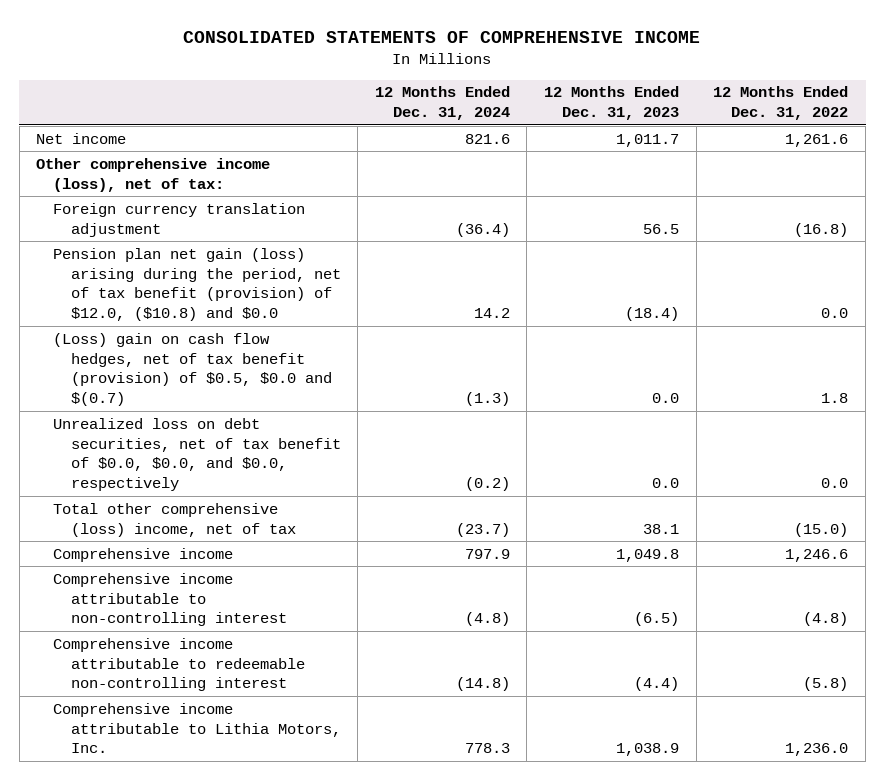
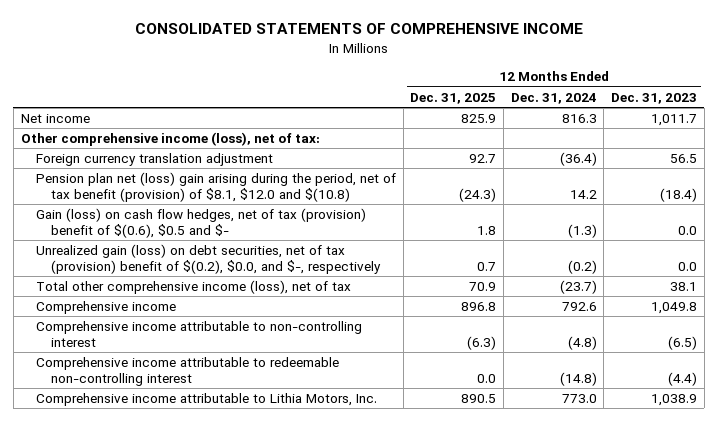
[713,86,849,121] 12 Months Ended Dec. 31, 2022 -> none
none -> [410,92,497,104] Dec. 31, 2025
[464,133,510,144] 821.6 -> [561,114,597,124] 816.3
[53,247,341,322] Pension plan net gain (loss) arising during the period, net of tax benefit (provision) of $12.0, ($10.8) and $0.0 -> [35,172,396,202] Pension plan net (loss) gain arising during the period, net of tax benefit (provision) of $8.1, $12.0 and $(10.8)
[53,332,332,407] (Loss) gain on cash flow hedges, net of tax benefit (provision) of $0.5, $0.0 and $(0.7) -> [35,208,366,238] Gain (loss) on cash flow hedges, net of tax (provision) benefit of $(0.6), $0.5 and $-
[53,417,341,492] Unrealized loss on debt securities, net of tax benefit of $0.0, $0.0, and $0.0, respectively -> [35,244,382,274] Unrealized gain (loss) on debt securities, net of tax (provision) benefit of $(0.2), $0.0, and $-, respectively
[53,502,296,537] Total other comprehensive (loss) income, net of tax -> [35,280,351,295] Total other comprehensive income (loss), net of tax
[464,548,510,559] 797.9 -> [561,302,597,312] 792.6
[464,743,510,754] 778.3 -> [561,394,597,404] 773.0

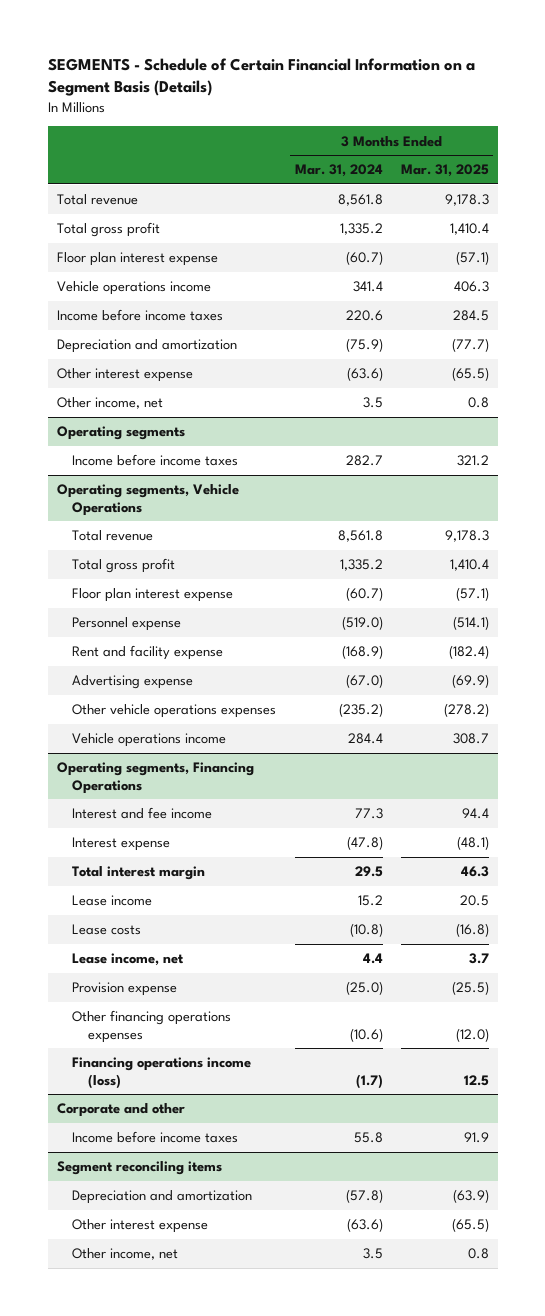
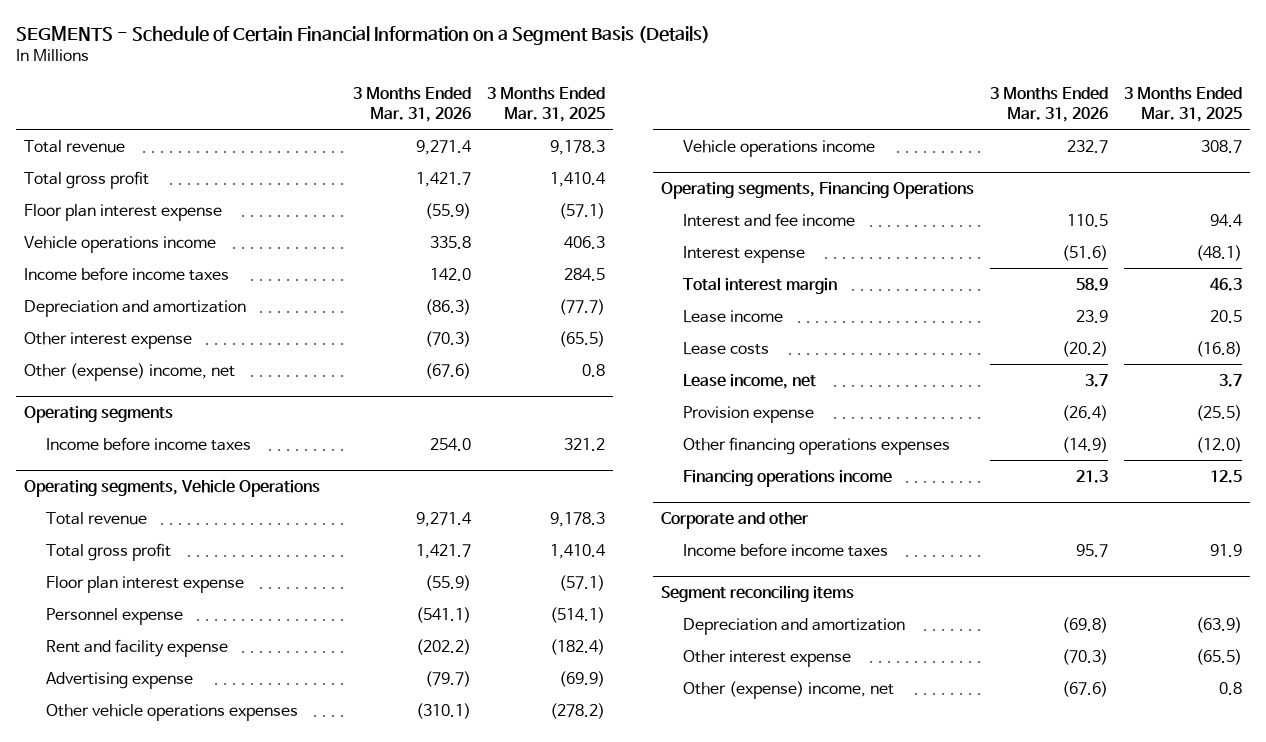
[294,164,383,178] Mar. 31, 2024 -> none
none -> [352,86,471,122] 3 Months Ended Mar. 31, 2026
[56,397,163,410] Other income, net -> [23,362,235,381] Other (expense) income, net
[72,1057,252,1089] Financing operations income (loss) -> [683,469,893,487] Financing operations income
[72,1248,179,1261] Other income, net -> [683,680,895,699] Other (expense) income, net

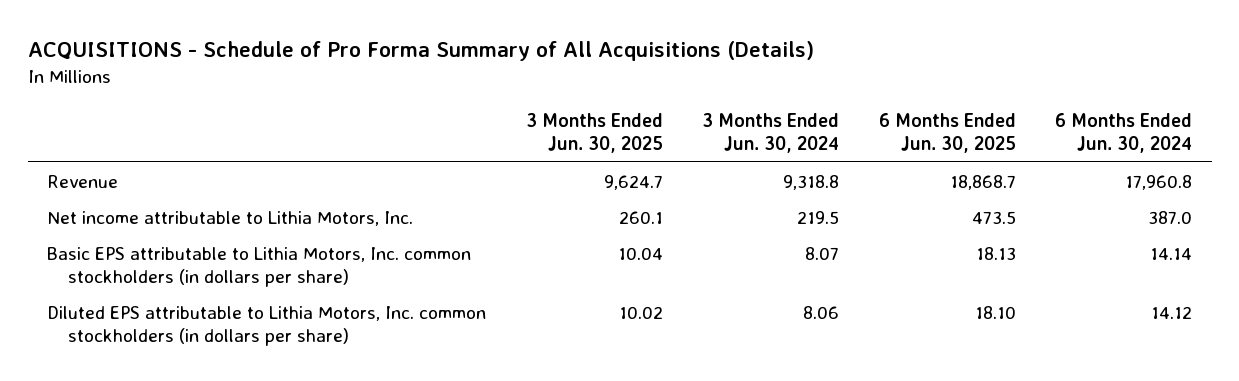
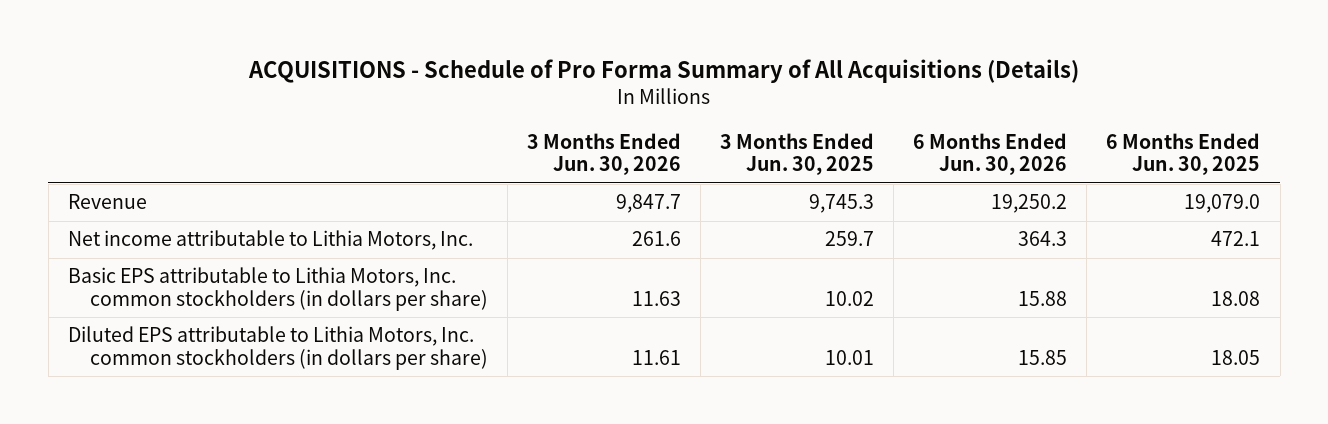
[702,113,840,154] 3 Months Ended Jun. 30, 2024 -> none
[1054,113,1192,154] 6 Months Ended Jun. 30, 2024 -> none
none -> [526,132,681,176] 3 Months Ended Jun. 30, 2026
none -> [913,132,1068,176] 6 Months Ended Jun. 30, 2026
[603,174,663,190] 9,624.7 -> [809,194,875,214] 9,745.3
[949,174,1016,190] 18,868.7 -> [1184,194,1261,214] 19,079.0
[618,210,663,224] 260.1 -> [825,231,875,247] 259.7
[971,210,1016,224] 473.5 -> [1211,231,1261,247] 472.1
[617,246,663,260] 10.04 -> [825,290,875,306] 10.02
[975,246,1016,260] 18.13 -> [1211,290,1261,306] 18.08
[618,305,663,319] 10.02 -> [825,349,875,365] 10.01
[974,305,1016,319] 18.10 -> [1211,349,1261,365] 18.05

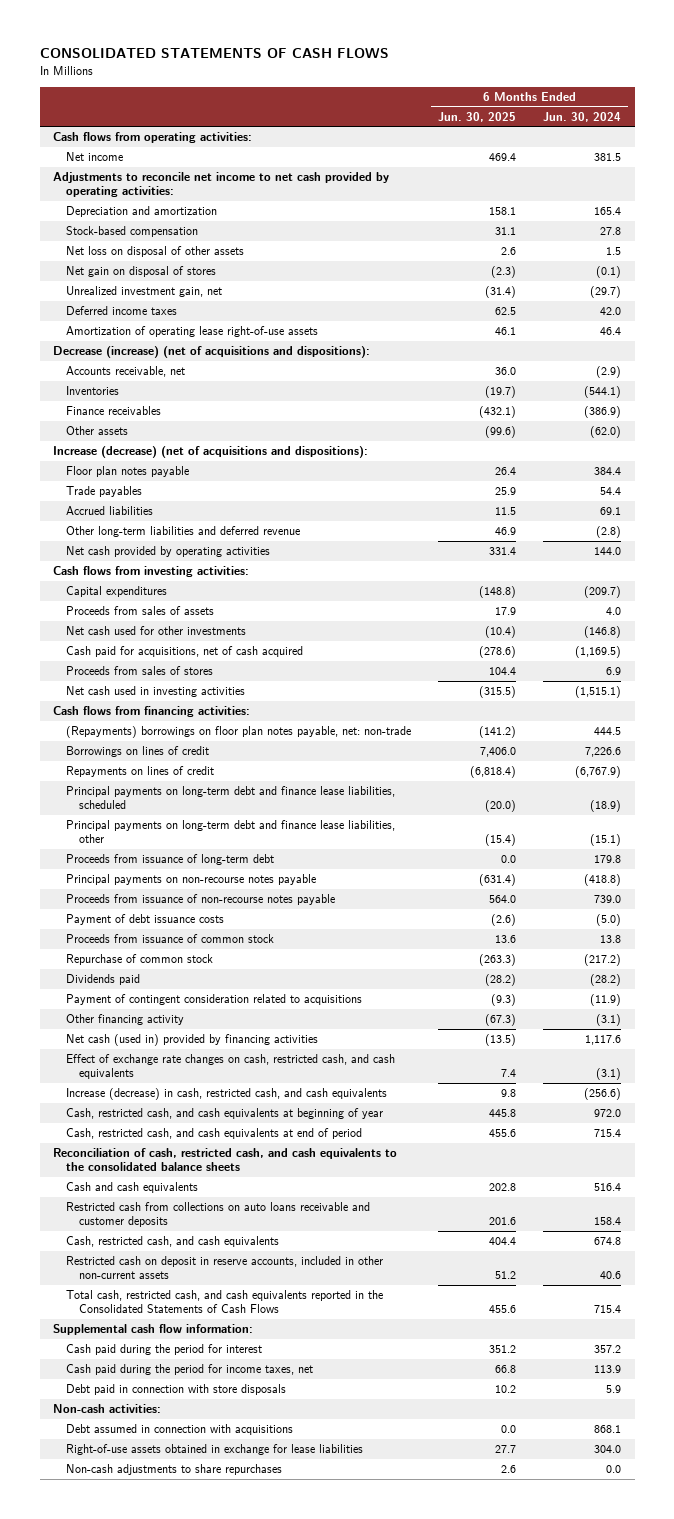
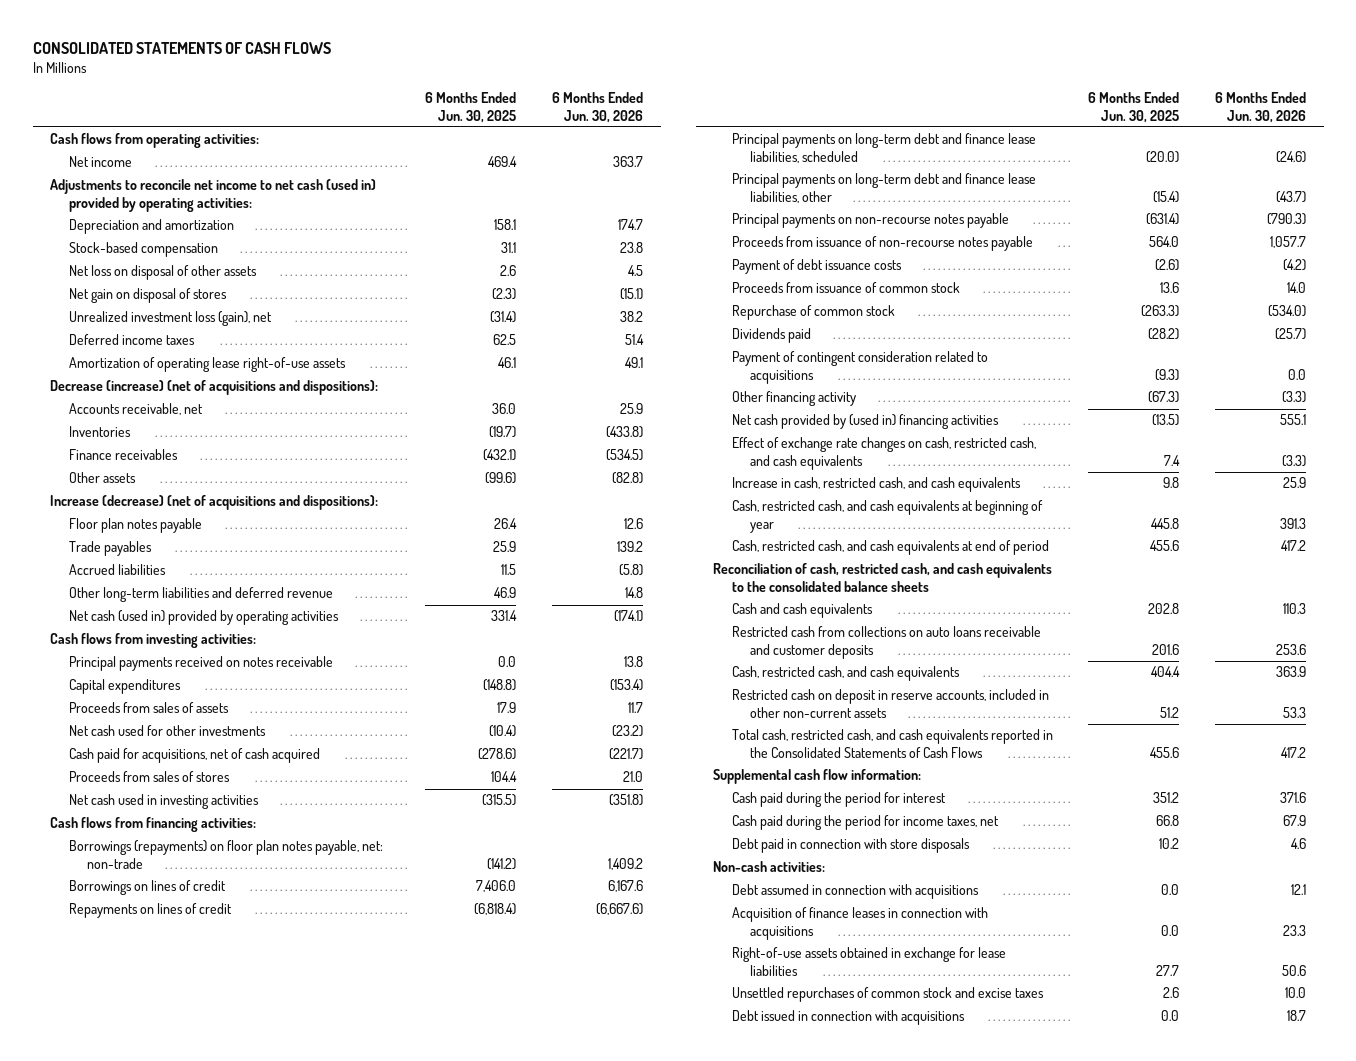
[543,111,622,122] Jun. 30, 2024 -> none
none -> [551,92,643,123] 6 Months Ended Jun. 30, 2026
[53,172,390,198] Adjustments to reconcile net income to net cash provided by operating activities: -> [50,179,377,212] Adjustments to reconcile net income to net cash (used in) provided by operating activities:
[66,286,223,298] Unrealized investment gain, net -> [68,311,272,327] Unrealized investment loss (gain), net
[66,546,271,558] Net cash provided by operating activities -> [68,610,339,626] Net cash (used in) provided by operating activities
none -> [68,656,333,672] Principal payments received on notes receivable
[66,726,412,739] (Repayments) borrowings on floor plan notes payable, net: non-trade -> [68,840,383,869] Borrowings (repayments) on floor plan notes payable, net: non-trade
[66,854,275,866] Proceeds from issuance of long-term debt -> none
[66,1034,319,1047] Net cash (used in) provided by financing activities -> [731,414,999,430] Net cash provided by (used in) financing activities
[66,1088,388,1101] Increase (decrease) in cash, restricted cash, and cash equivalents -> [731,477,1021,493] Increase in cash, restricted cash, and cash equivalents
none -> [731,907,988,940] Acquisition of finance leases in connection with acquisitions
[66,1464,283,1476] Non-cash adjustments to share repurchases -> none
none -> [731,987,1044,1003] Unsettled repurchases of common stock and excise taxes
none -> [731,1010,965,1026] Debt issued in connection with acquisitions

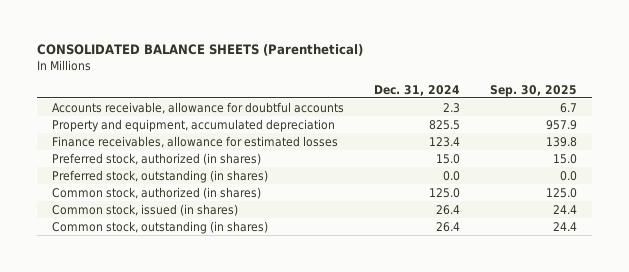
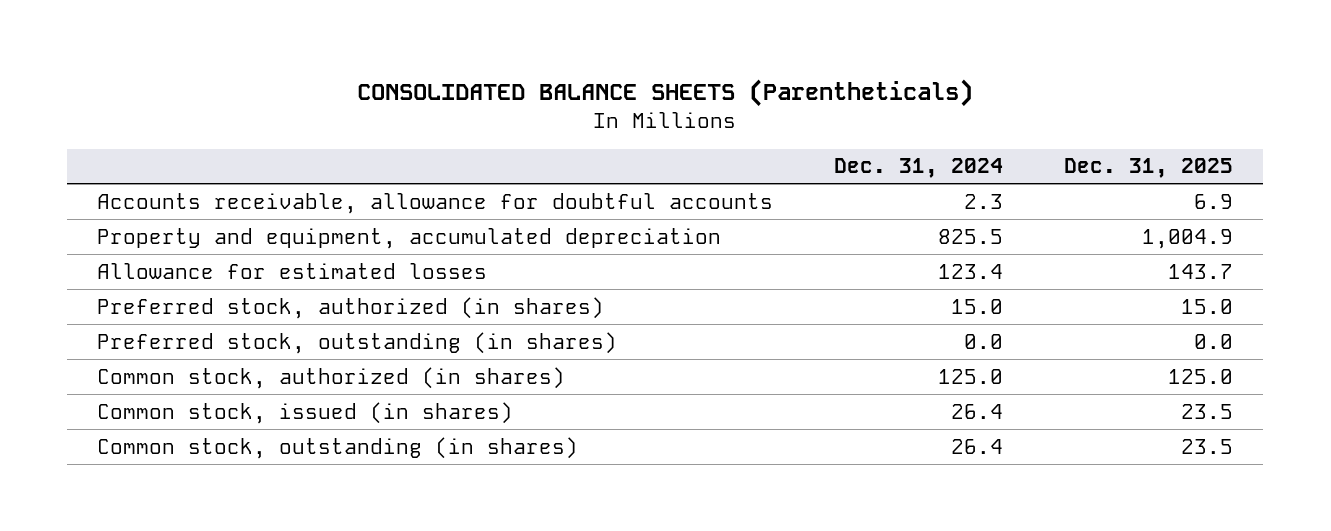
[36,44,363,57] CONSOLIDATED BALANCE SHEETS (Parenthetical) -> [357,78,974,107] CONSOLIDATED BALANCE SHEETS (Parentheticals)
[489,84,577,97] Sep. 30, 2025 -> none
none -> [1064,158,1234,179] Dec. 31, 2025
[51,135,338,148] Finance receivables, allowance for estimated losses -> [97,262,488,279] Allowance for estimated losses

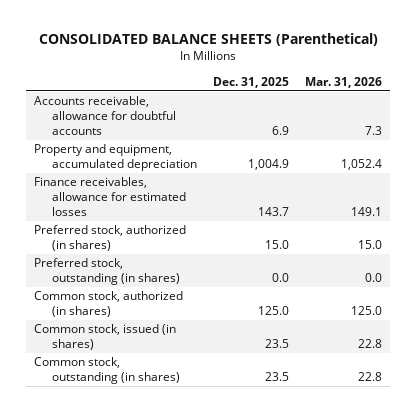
[357,78,974,107] CONSOLIDATED BALANCE SHEETS (Parentheticals) -> [39,33,379,47] CONSOLIDATED BALANCE SHEETS (Parenthetical)
[834,158,1004,179] Dec. 31, 2024 -> none
none -> [305,76,383,88] Mar. 31, 2026
[97,262,488,279] Allowance for estimated losses -> [33,177,187,216] Finance receivables, allowance for estimated losses

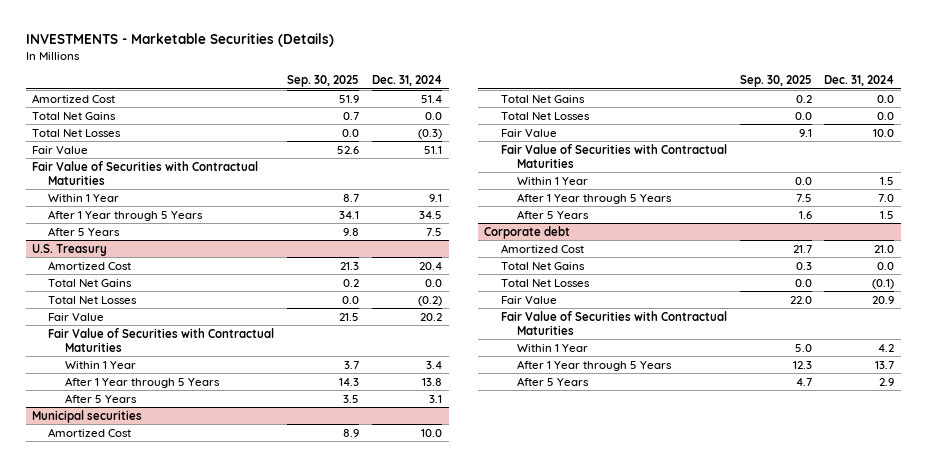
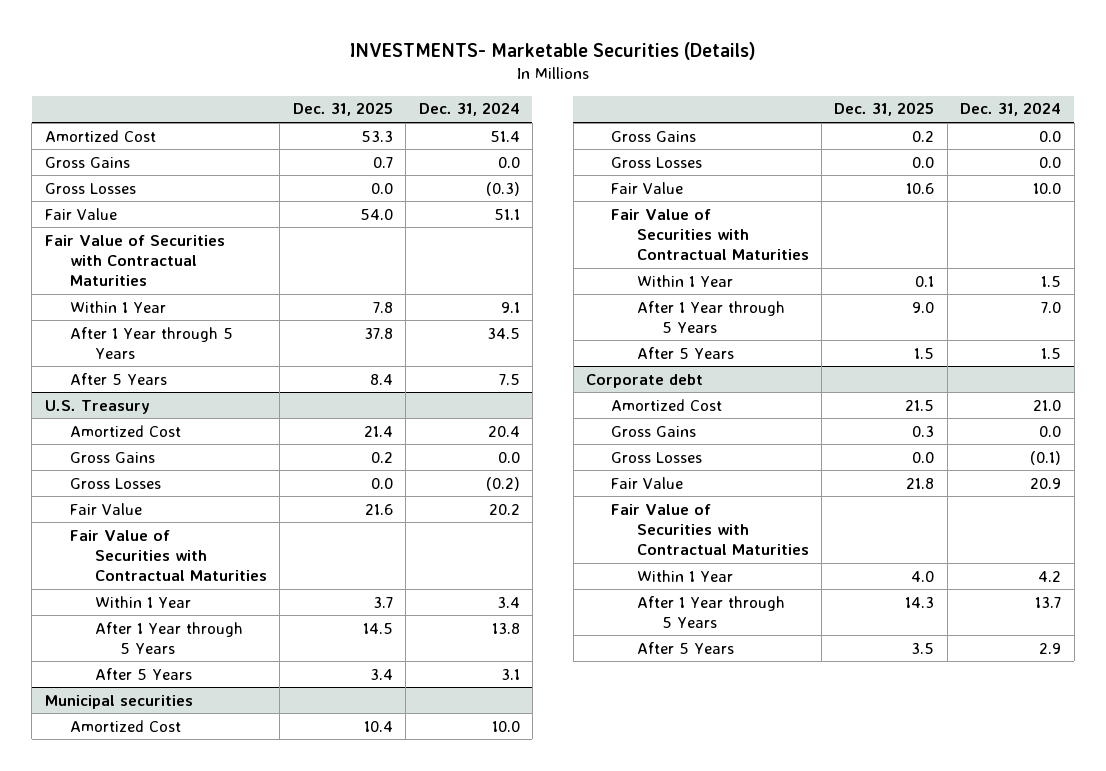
[25,32,334,47] INVESTMENTS - Marketable Securities (Details) -> [349,42,756,61] INVESTMENTS- Marketable Securities (Details)
[287,75,360,88] Sep. 30, 2025 -> none
none -> [292,102,393,117] Dec. 31, 2025
[32,111,117,120] Total Net Gains -> [44,156,130,168] Gross Gains
[32,128,122,137] Total Net Losses -> [44,182,136,194] Gross Losses
[48,278,133,287] Total Net Gains -> [69,451,155,463] Gross Gains
[48,295,138,304] Total Net Losses -> [69,477,161,489] Gross Losses
[500,94,585,103] Total Net Gains -> [611,130,697,142] Gross Gains
[500,111,590,120] Total Net Losses -> [611,156,703,168] Gross Losses
[500,261,585,270] Total Net Gains -> [611,425,697,437] Gross Gains
[500,278,590,287] Total Net Losses -> [611,451,703,463] Gross Losses

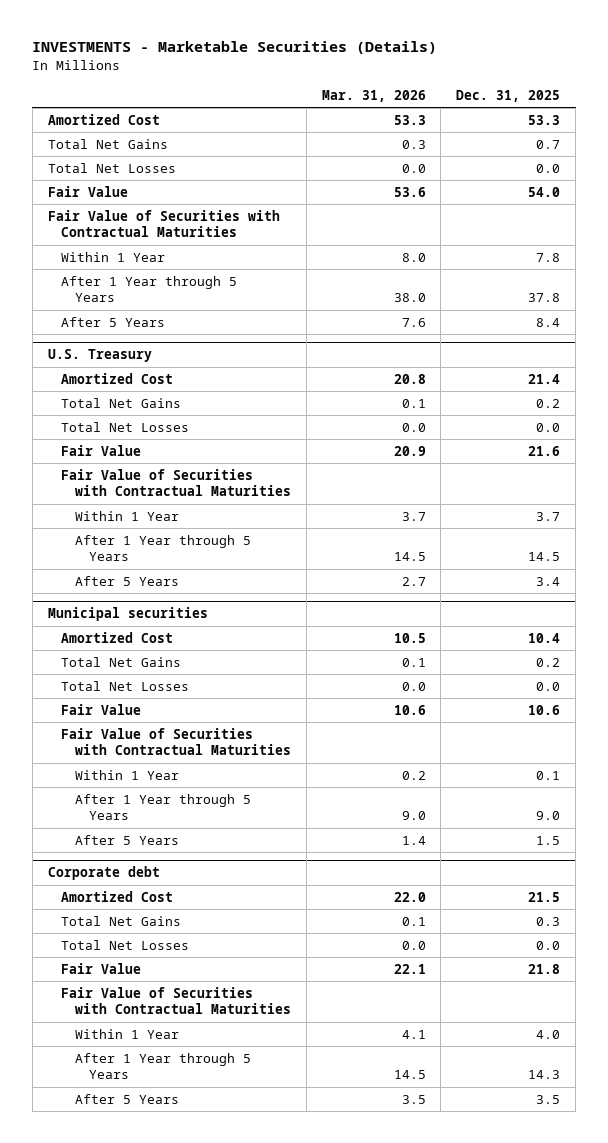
[349,42,756,61] INVESTMENTS- Marketable Securities (Details) -> [32,41,438,55] INVESTMENTS - Marketable Securities (Details)
[418,102,520,117] Dec. 31, 2024 -> none
none -> [321,89,426,102] Mar. 31, 2026
[44,156,130,168] Gross Gains -> [47,138,168,149] Total Net Gains
[44,182,136,194] Gross Losses -> [47,162,176,173] Total Net Losses
[69,451,155,463] Gross Gains -> [61,397,182,408] Total Net Gains
[69,477,161,489] Gross Losses -> [61,421,190,432] Total Net Losses
[611,130,697,142] Gross Gains -> [61,656,182,667] Total Net Gains
[611,156,703,168] Gross Losses -> [61,680,190,691] Total Net Losses
[611,425,697,437] Gross Gains -> [61,915,182,926] Total Net Gains
[611,451,703,463] Gross Losses -> [61,939,190,950] Total Net Losses

